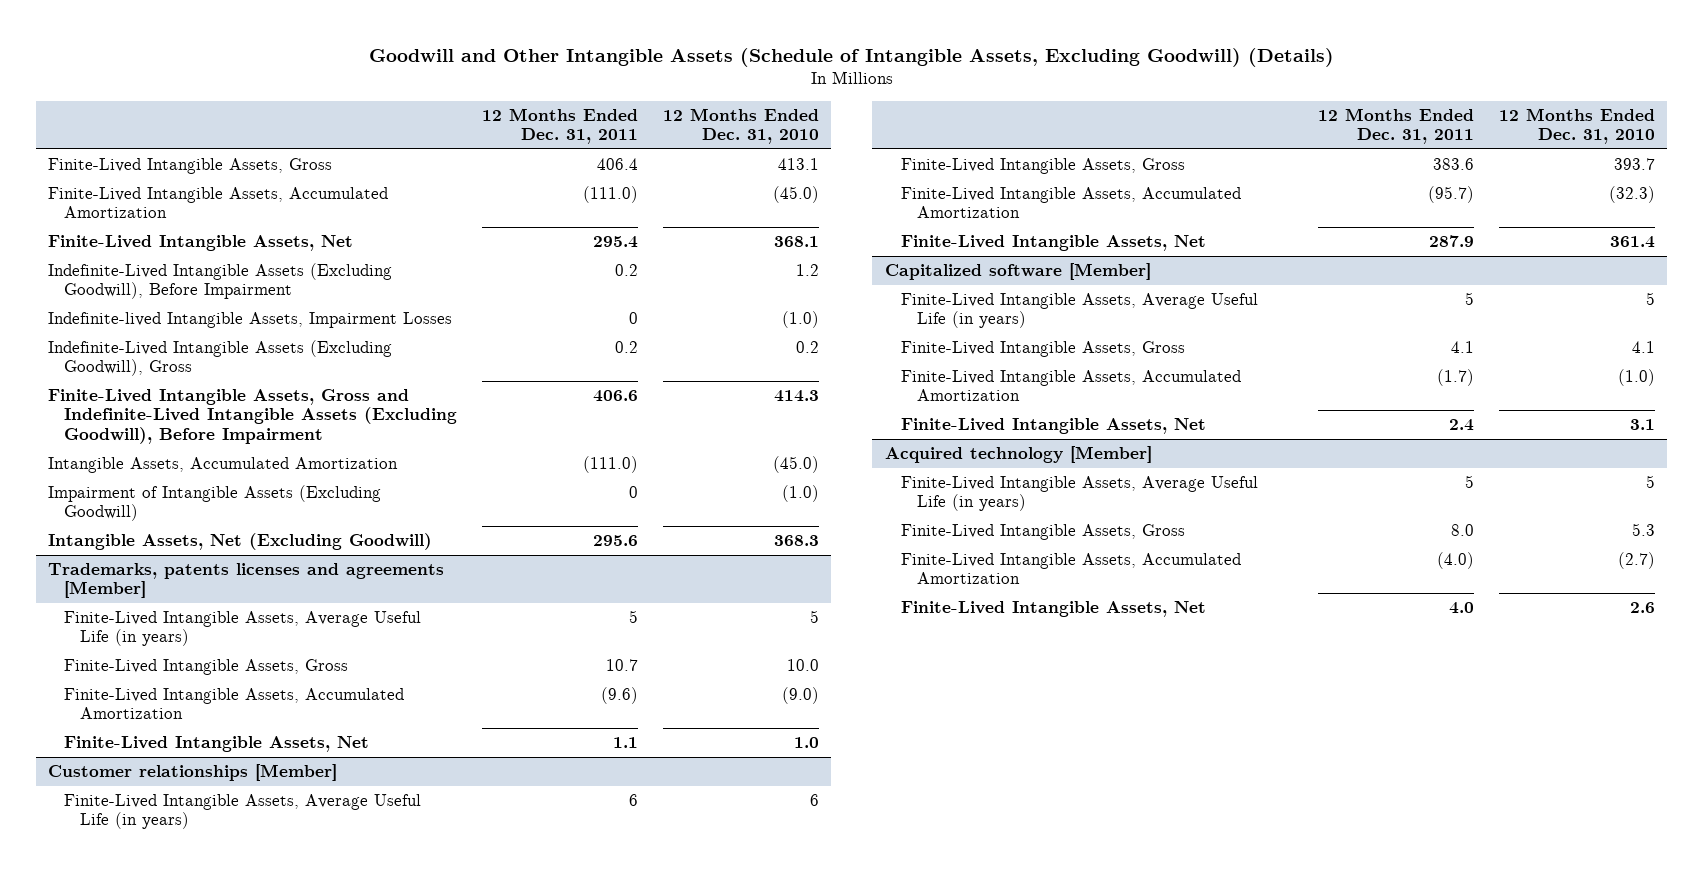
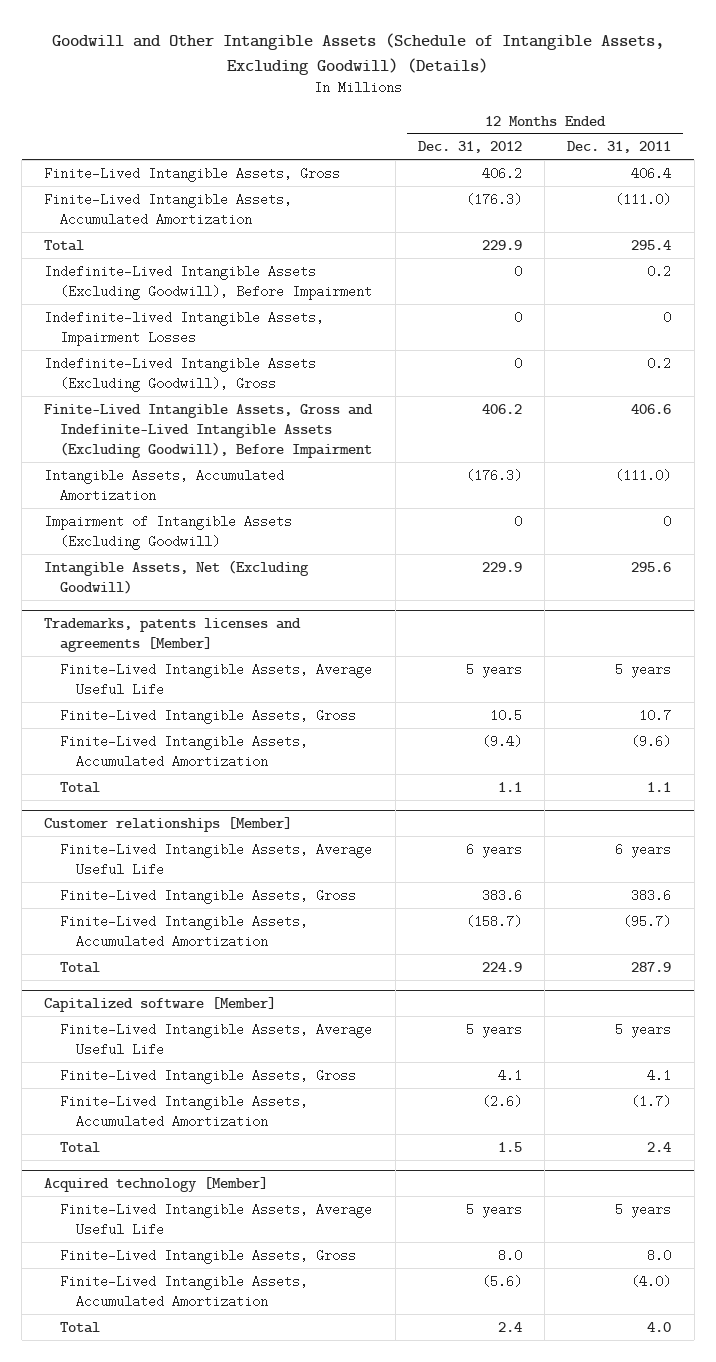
[662,107,819,145] 12 Months Ended Dec. 31, 2010 -> none
none -> [417,141,522,154] Dec. 31, 2012
[48,235,354,252] Finite-Lived Intangible Assets, Net -> [44,239,85,251] Total
[64,611,422,647] Finite-Lived Intangible Assets, Average Useful Life (in years) -> [60,662,373,697] Finite-Lived Intangible Assets, Average Useful Life
[629,610,639,624] 5 -> [615,662,672,678] 5 years
[64,736,370,753] Finite-Lived Intangible Assets, Net -> [60,781,101,793] Total
[64,794,422,830] Finite-Lived Intangible Assets, Average Useful Life (in years) -> [60,842,373,877] Finite-Lived Intangible Assets, Average Useful Life
[629,794,639,807] 6 -> [615,842,672,858] 6 years
[900,235,1206,252] Finite-Lived Intangible Assets, Net -> [60,961,101,973] Total
[900,293,1258,329] Finite-Lived Intangible Assets, Average Useful Life (in years) -> [60,1022,373,1057] Finite-Lived Intangible Assets, Average Useful Life
[1465,292,1475,306] 5 -> [615,1022,672,1038] 5 years
[900,418,1206,435] Finite-Lived Intangible Assets, Net -> [60,1141,101,1153] Total
[900,476,1258,512] Finite-Lived Intangible Assets, Average Useful Life (in years) -> [60,1202,373,1237] Finite-Lived Intangible Assets, Average Useful Life
[1465,475,1475,489] 5 -> [615,1202,672,1218] 5 years
[900,601,1206,618] Finite-Lived Intangible Assets, Net -> [60,1321,101,1333] Total

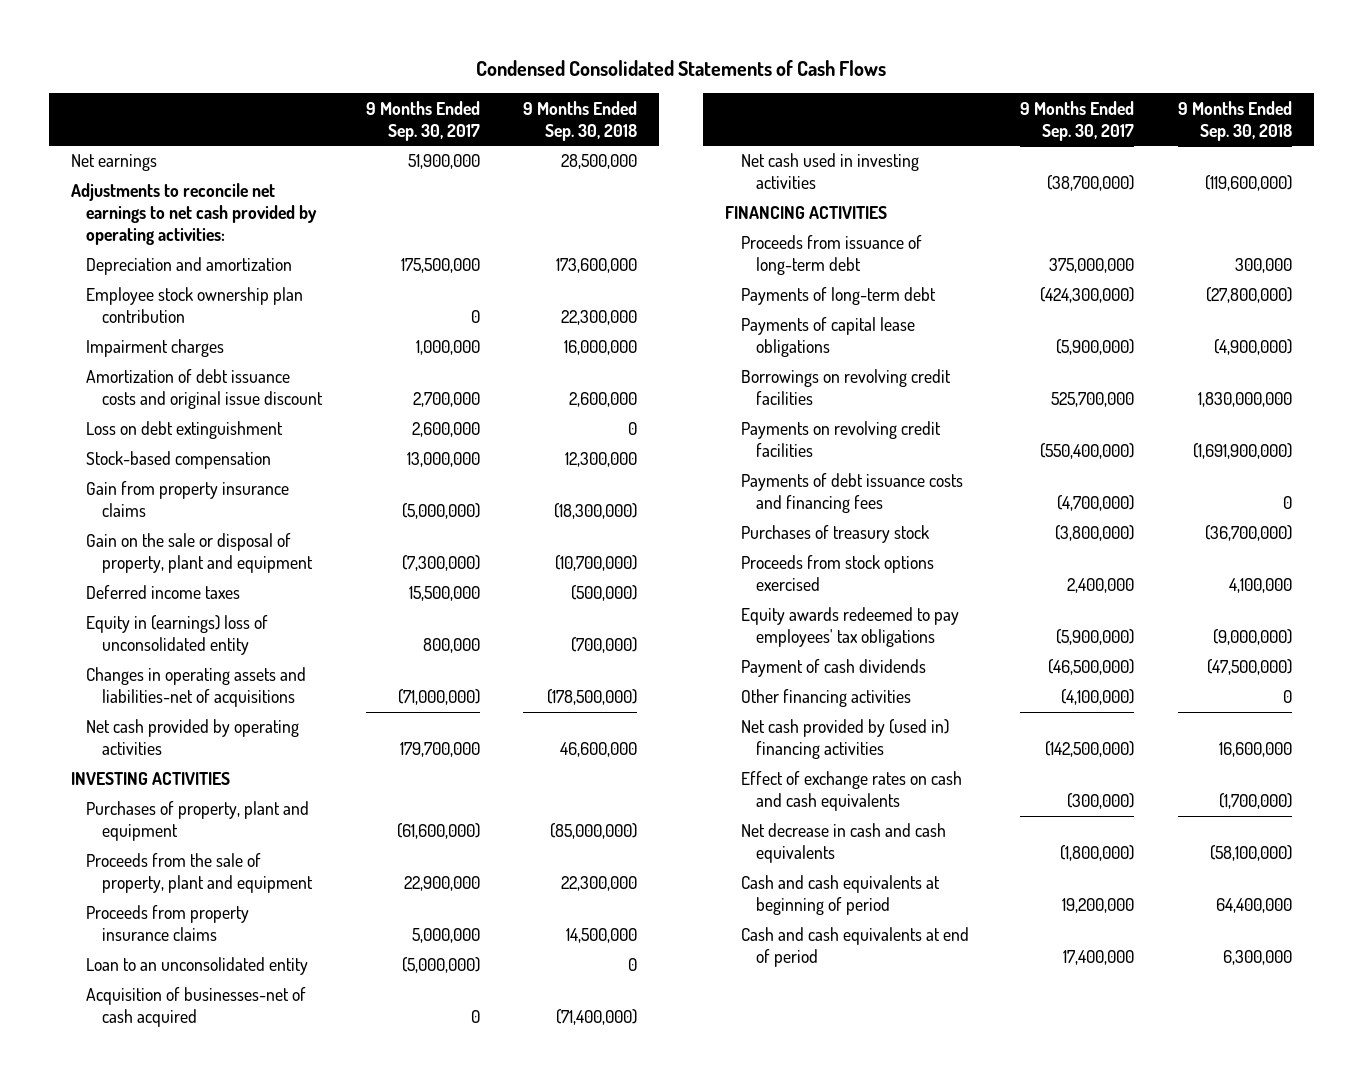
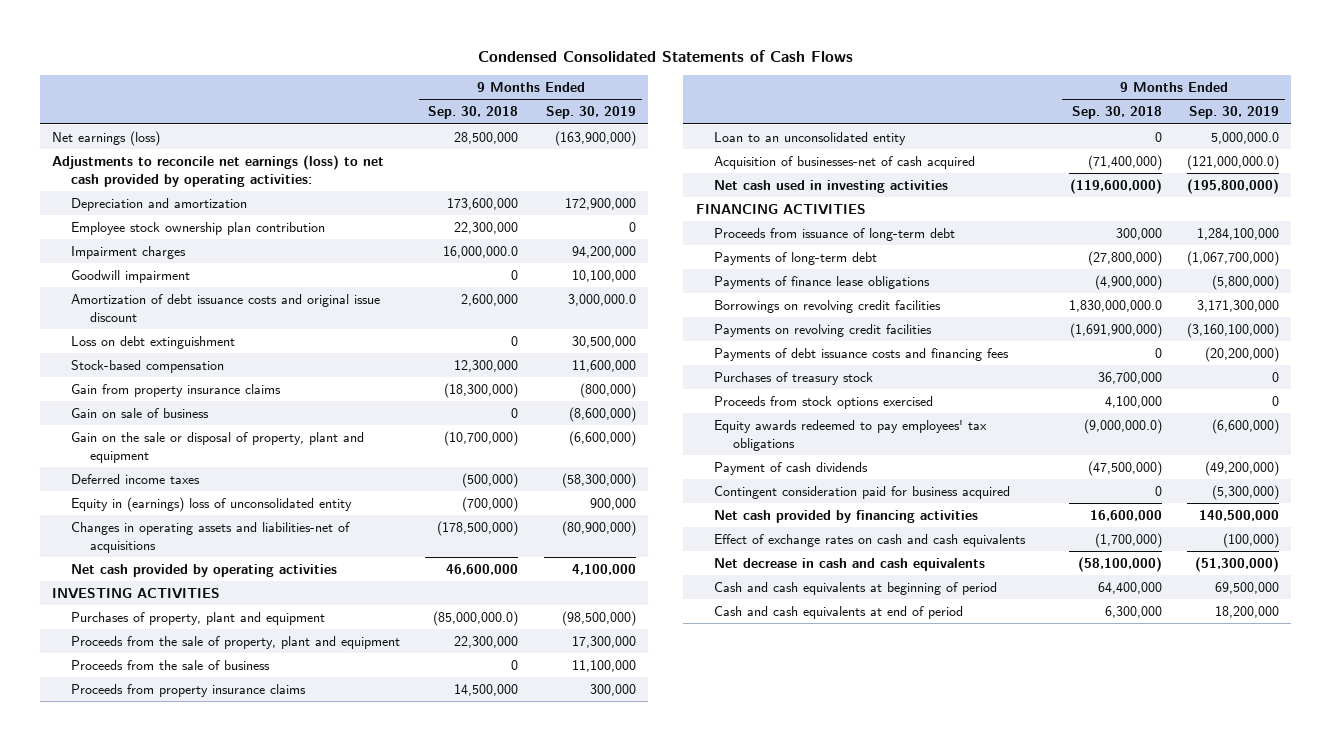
[365,100,480,141] 9 Months Ended Sep. 30, 2017 -> none
none -> [545,106,636,120] Sep. 30, 2019
[70,154,157,172] Net earnings -> [52,130,161,146] Net earnings (loss)
[70,183,318,246] Adjustments to reconcile net earnings to net cash provided by operating activities: -> [52,154,385,187] Adjustments to reconcile net earnings (loss) to net cash provided by operating activities:
[564,340,638,356] 16,000,000 -> [443,245,519,258] 16,000,000.0
none -> [71,269,191,283] Goodwill impairment
none -> [71,407,210,418] Gain on sale of business
[550,823,638,840] (85,000,000) -> [433,610,519,626] (85,000,000.0)
none -> [71,659,271,670] Proceeds from the sale of business
[740,317,915,358] Payments of capital lease obligations -> [714,275,931,289] Payments of finance lease obligations
[1197,392,1292,408] 1,830,000,000 -> [1068,299,1162,312] 1,830,000,000.0
[1204,525,1292,542] (36,700,000) -> [1097,371,1162,384] 36,700,000
[1212,629,1292,646] (9,000,000) -> [1083,418,1162,434] (9,000,000.0)
[740,689,911,708] Other financing activities -> none
none -> [714,485,1011,499] Contingent consideration paid for business acquired
[740,719,949,760] Net cash provided by (used in) financing activities -> [714,509,979,523] Net cash provided by financing activities

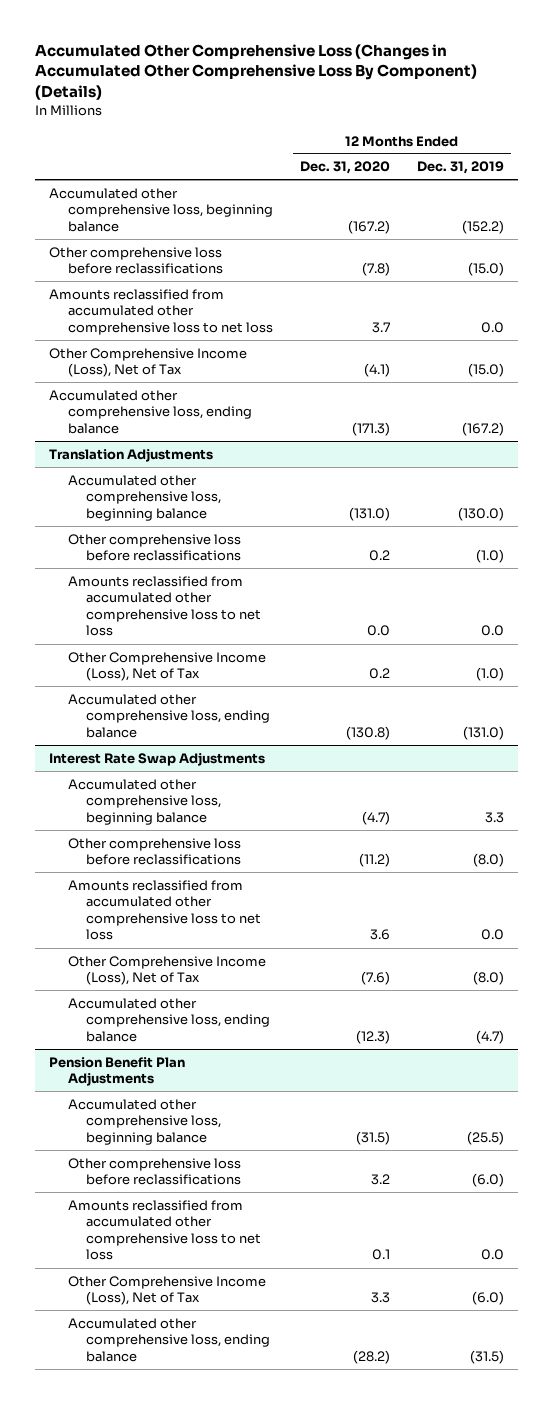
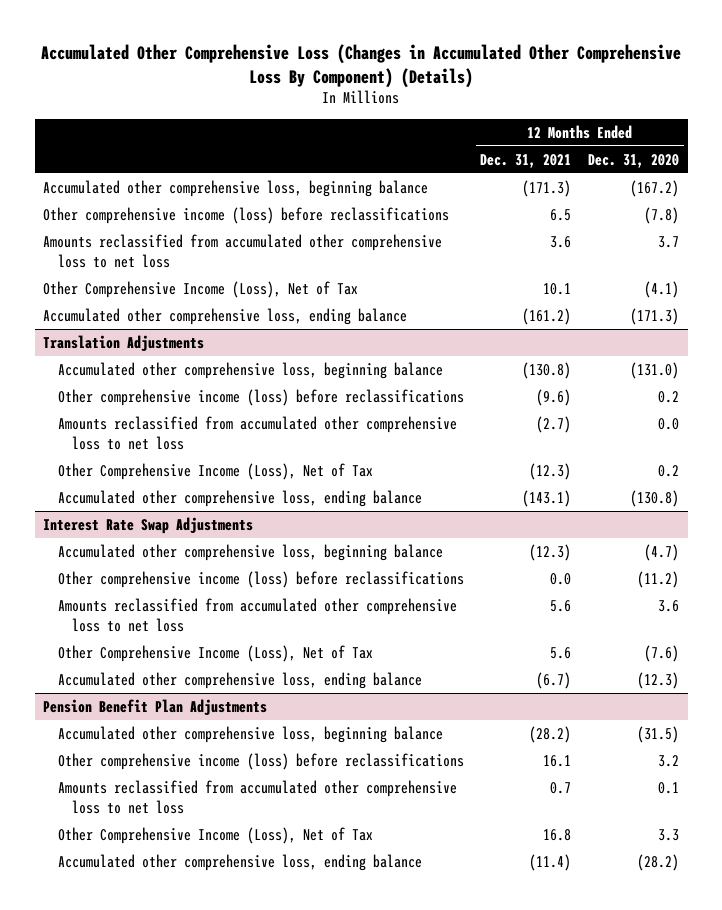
[417,161,505,175] Dec. 31, 2019 -> none
none -> [480,153,572,168] Dec. 31, 2021
[49,246,223,275] Other comprehensive loss before reclassifications -> [43,206,450,224] Other comprehensive income (loss) before reclassifications
[67,533,242,562] Other comprehensive loss before reclassifications -> [57,388,464,406] Other comprehensive income (loss) before reclassifications
[67,837,242,866] Other comprehensive loss before reclassifications -> [57,570,464,588] Other comprehensive income (loss) before reclassifications
[67,1157,242,1186] Other comprehensive loss before reclassifications -> [57,752,464,770] Other comprehensive income (loss) before reclassifications

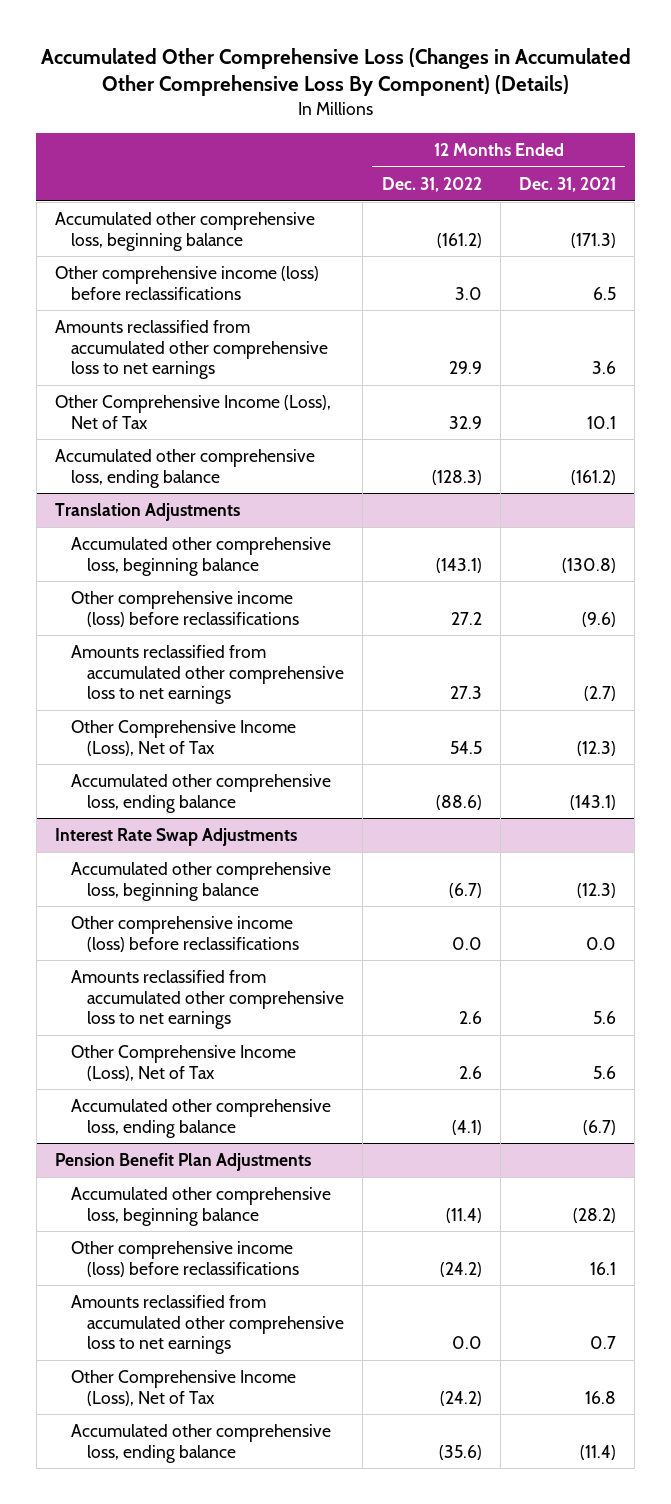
[588,153,680,168] Dec. 31, 2020 -> none
none -> [381,177,482,193] Dec. 31, 2022
[43,233,443,268] Amounts reclassified from accumulated other comprehensive loss to net loss -> [55,320,329,380] Amounts reclassified from accumulated other comprehensive loss to net earnings
[57,415,457,450] Amounts reclassified from accumulated other comprehensive loss to net loss -> [71,645,345,705] Amounts reclassified from accumulated other comprehensive loss to net earnings
[57,597,457,632] Amounts reclassified from accumulated other comprehensive loss to net loss -> [71,970,345,1030] Amounts reclassified from accumulated other comprehensive loss to net earnings
[57,779,457,814] Amounts reclassified from accumulated other comprehensive loss to net loss -> [71,1295,345,1355] Amounts reclassified from accumulated other comprehensive loss to net earnings

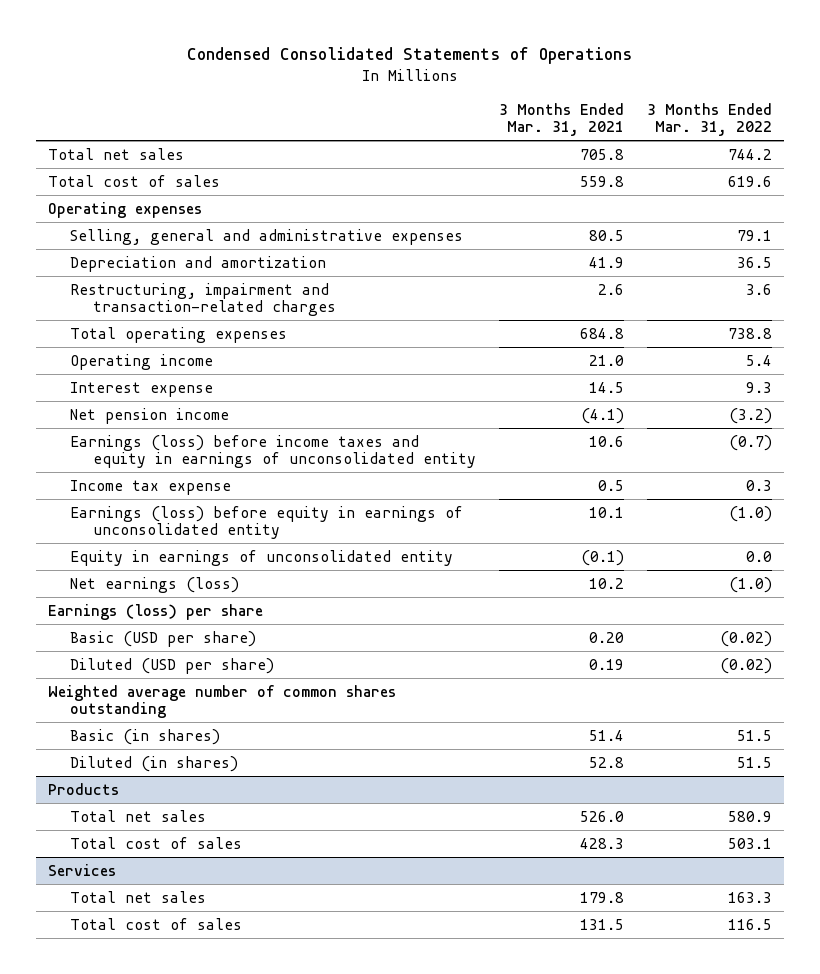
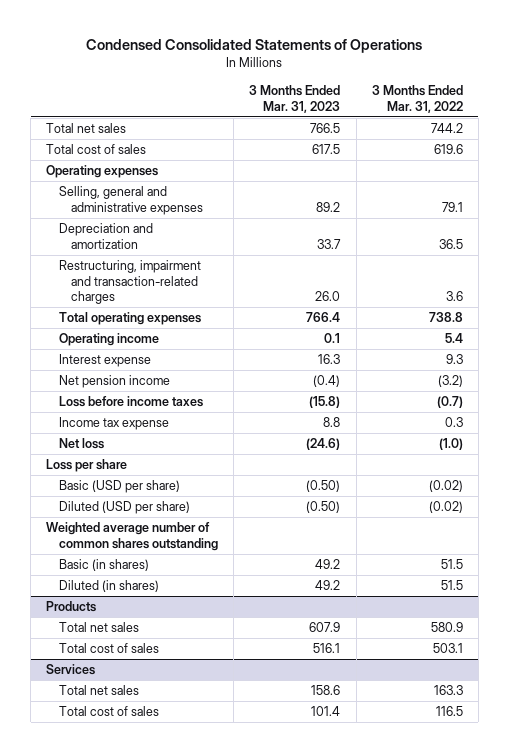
[498,102,624,137] 3 Months Ended Mar. 31, 2021 -> none
none -> [249,85,341,113] 3 Months Ended Mar. 31, 2023
[70,434,476,469] Earnings (loss) before income taxes and equity in earnings of unconsolidated entity -> none
none -> [58,396,203,408] Loss before income taxes
[70,505,464,540] Earnings (loss) before equity in earnings of unconsolidated entity -> none
[70,549,454,566] Equity in earnings of unconsolidated entity -> none
[70,576,240,593] Net earnings (loss) -> [58,438,104,450] Net loss
[47,603,263,620] Earnings (loss) per share -> [46,459,128,473] Loss per share

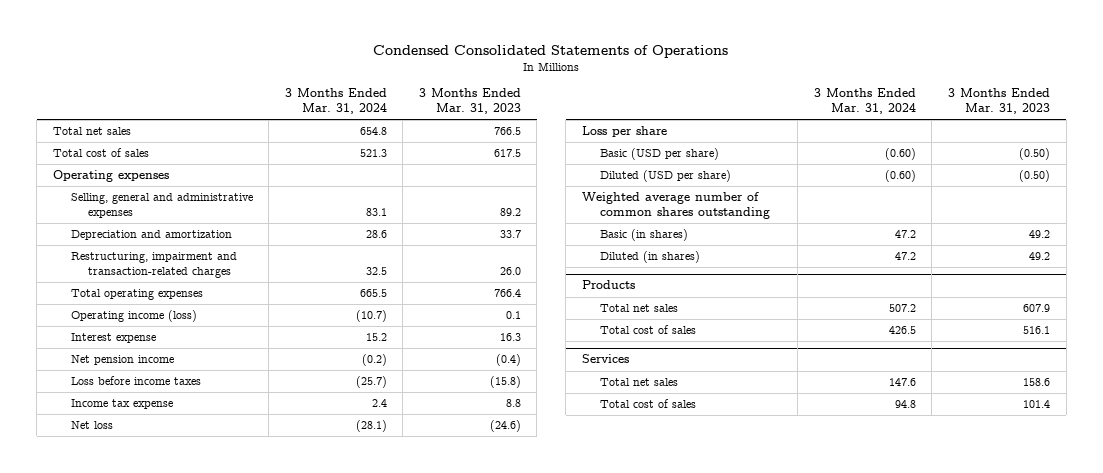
[371,85,463,113] 3 Months Ended Mar. 31, 2022 -> none
none -> [284,88,387,114] 3 Months Ended Mar. 31, 2024
[58,333,159,347] Operating income -> [70,310,197,323] Operating income (loss)

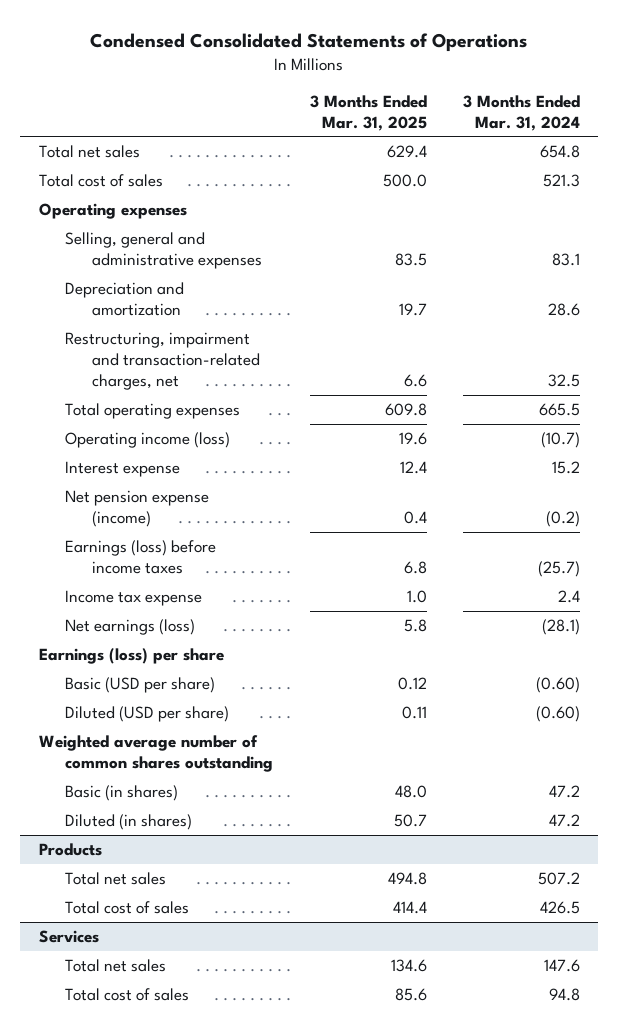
[418,88,521,114] 3 Months Ended Mar. 31, 2023 -> none
none -> [309,94,427,131] 3 Months Ended Mar. 31, 2025
[70,252,237,278] Restructuring, impairment and transaction-related charges -> [65,332,260,390] Restructuring, impairment and transaction-related charges, net
[70,355,174,366] Net pension income -> [65,490,210,527] Net pension expense (income)
[70,376,201,386] Loss before income taxes -> [65,540,217,574] Earnings (loss) before income taxes
[70,421,113,430] Net loss -> [65,619,196,636] Net earnings (loss)
[582,126,668,138] Loss per share -> [38,648,224,665] Earnings (loss) per share

